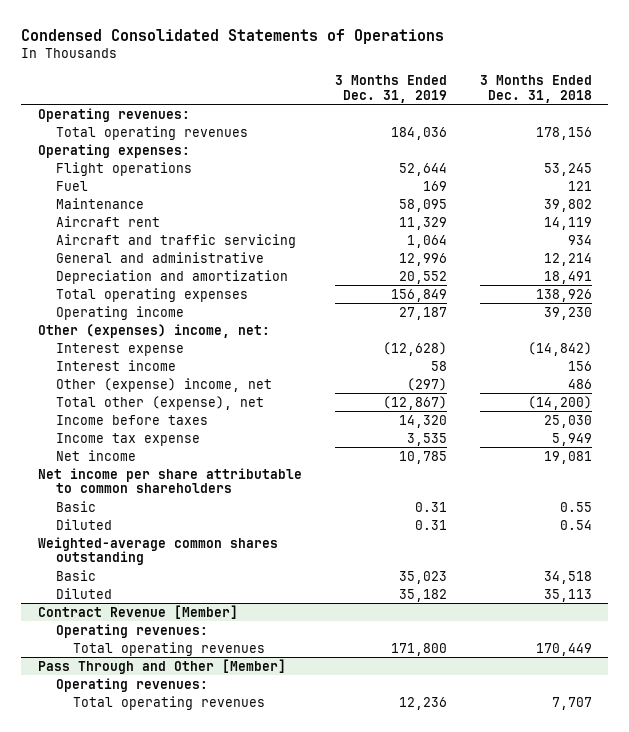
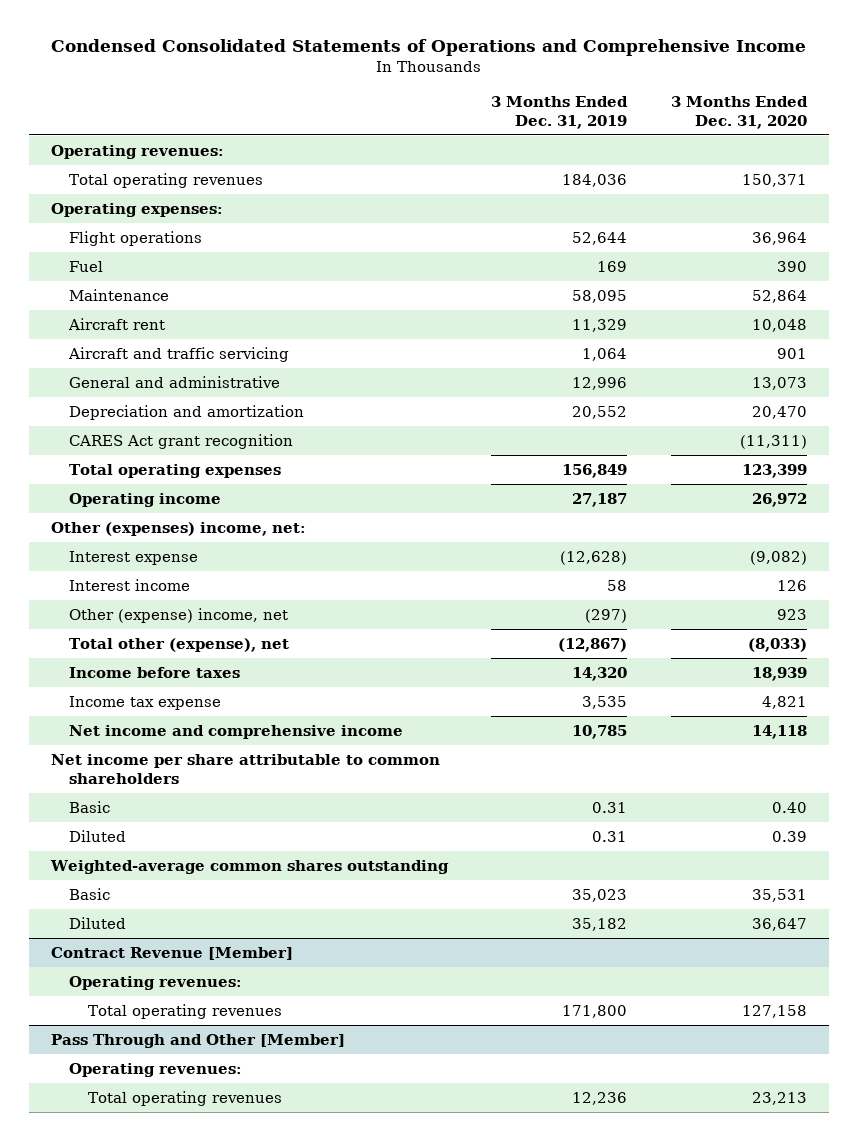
[21,29,445,45] Condensed Consolidated Statements of Operations -> [50,38,806,56] Condensed Consolidated Statements of Operations and Comprehensive Income
[479,74,592,103] 3 Months Ended Dec. 31, 2018 -> none
none -> [670,95,808,129] 3 Months Ended Dec. 31, 2020
none -> [69,433,294,449] CARES Act grant recognition
[55,449,136,461] Net income -> [69,724,404,739] Net income and comprehensive income

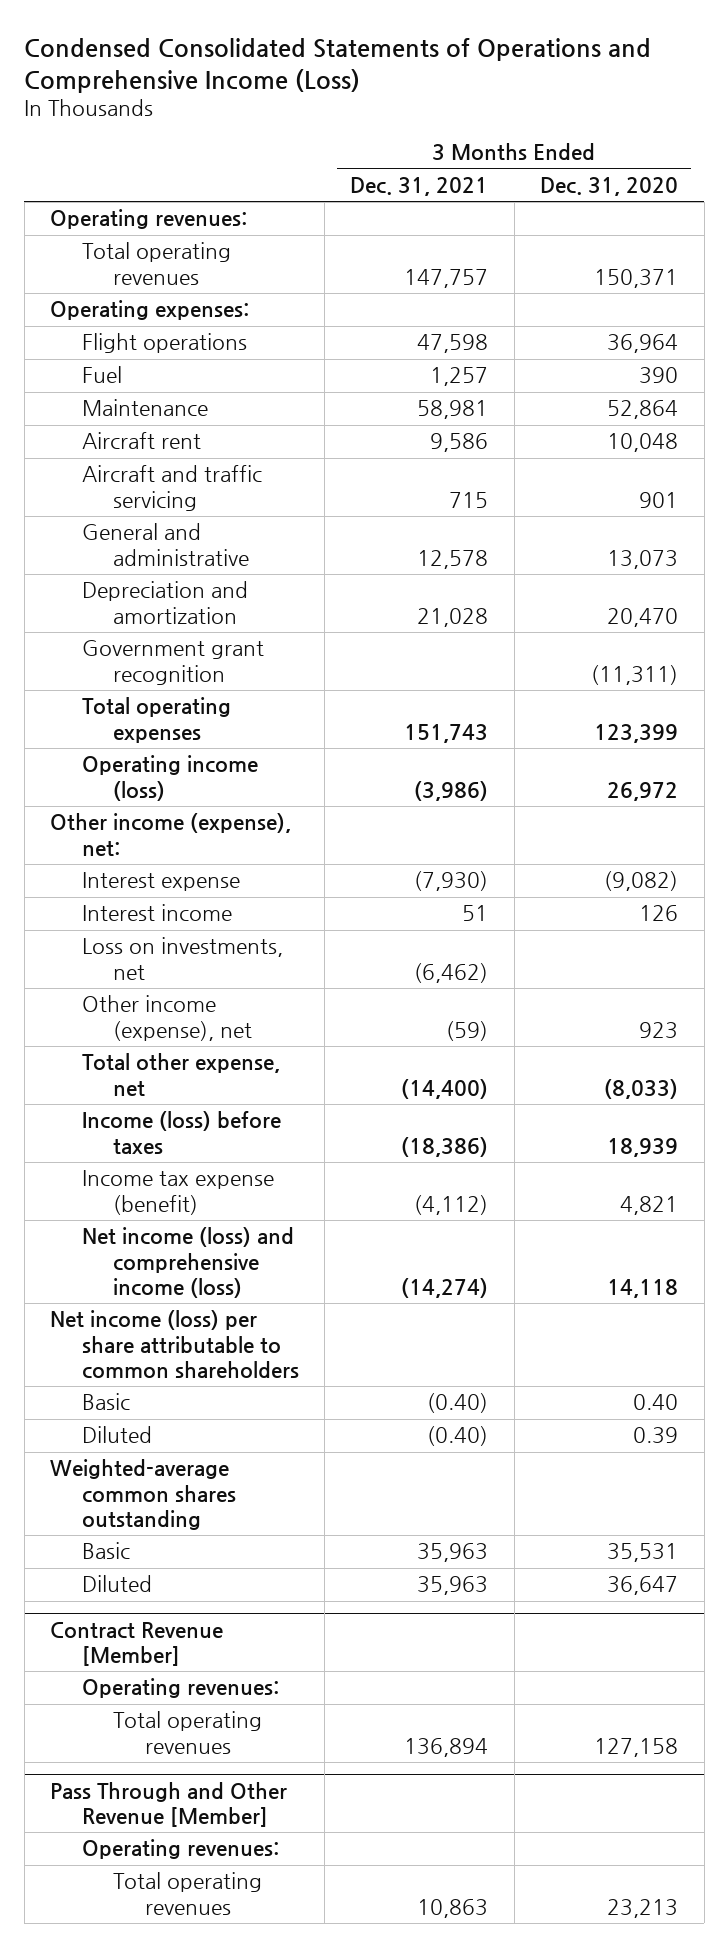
[50,38,806,56] Condensed Consolidated Statements of Operations and Comprehensive Income -> [24,37,652,93] Condensed Consolidated Statements of Operations and Comprehensive Income (Loss)
[491,95,629,129] 3 Months Ended Dec. 31, 2019 -> none
none -> [350,177,489,197] Dec. 31, 2021
[69,433,294,449] CARES Act grant recognition -> [81,640,264,685] Government grant recognition
[69,492,222,507] Operating income -> [81,755,258,801] Operating income (loss)
[50,521,306,536] Other (expenses) income, net: -> [50,813,292,856] Other income (expense), net:
none -> [81,937,283,980] Loss on investments, net
[69,607,289,623] Other (expense) income, net -> [81,995,253,1041] Other income (expense), net
[69,637,290,652] Total other (expense), net -> [81,1053,280,1096] Total other expense, net
[69,666,241,678] Income before taxes -> [81,1111,281,1154] Income (loss) before taxes
[69,695,222,710] Income tax expense -> [81,1170,274,1215] Income tax expense (benefit)
[69,724,404,739] Net income and comprehensive income -> [81,1227,294,1298] Net income (loss) and comprehensive income (loss)
[50,753,440,784] Net income per share attributable to common shareholders -> [50,1310,299,1379] Net income (loss) per share attributable to common shareholders
[50,1033,345,1048] Pass Through and Other [Member] -> [50,1782,288,1828] Pass Through and Other Revenue [Member]

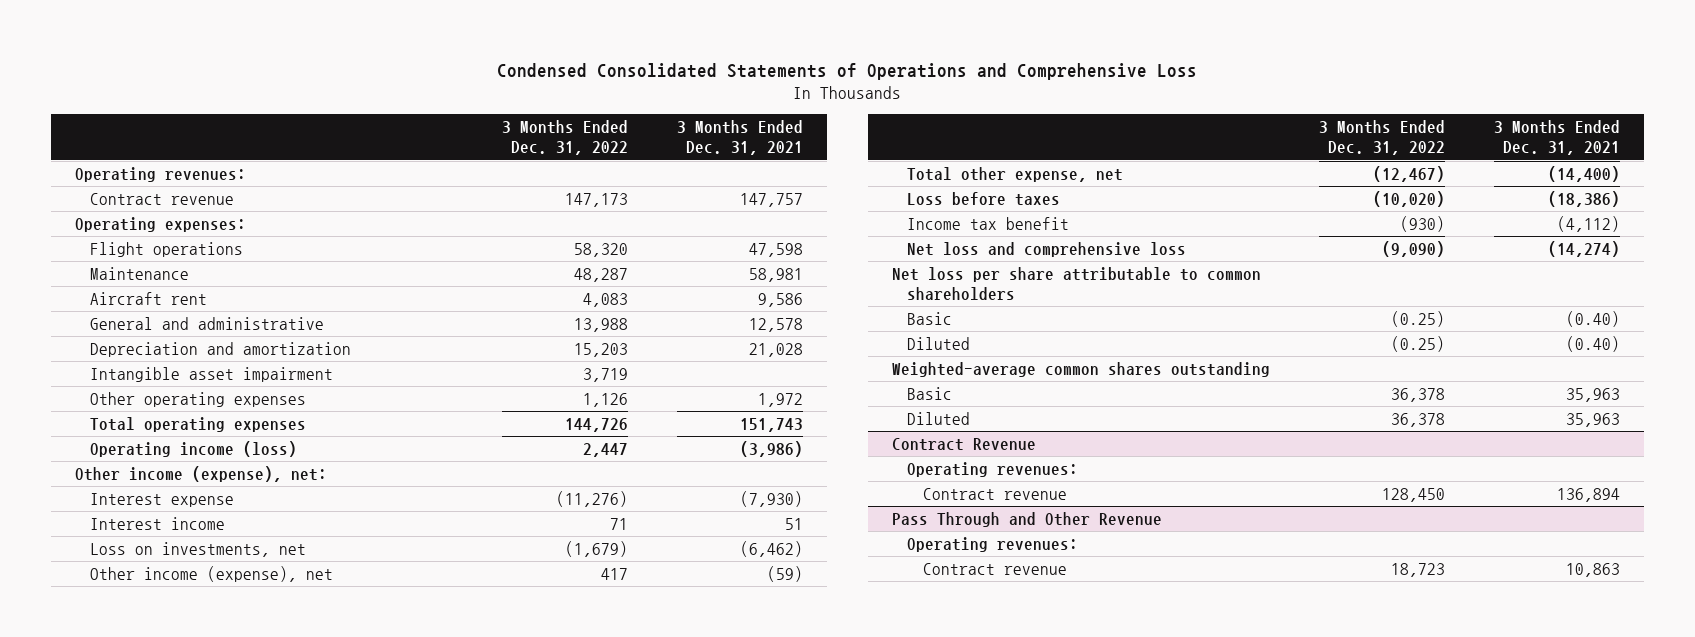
[24,37,652,93] Condensed Consolidated Statements of Operations and Comprehensive Income (Loss) -> [497,62,1198,80] Condensed Consolidated Statements of Operations and Comprehensive Loss
[540,177,679,197] Dec. 31, 2020 -> none
none -> [501,119,628,156] 3 Months Ended Dec. 31, 2022
[81,242,231,285] Total operating revenues -> [90,192,235,205] Contract revenue
[81,366,122,384] Fuel -> none
[81,465,262,511] Aircraft and traffic servicing -> none
[81,640,264,685] Government grant recognition -> none
none -> [90,366,334,382] Intangible asset impairment
none -> [90,391,307,407] Other operating expenses
[81,1111,281,1154] Income (loss) before taxes -> [907,191,1061,206] Loss before taxes
[81,1170,274,1215] Income tax expense (benefit) -> [907,216,1070,230] Income tax benefit
[81,1227,294,1298] Net income (loss) and comprehensive income (loss) -> [907,241,1187,257] Net loss and comprehensive loss
[50,1310,299,1379] Net income (loss) per share attributable to common shareholders -> [892,266,1262,301] Net loss per share attributable to common shareholders
[50,1622,224,1667] Contract Revenue [Member] -> [892,437,1037,451] Contract Revenue
[113,1711,263,1754] Total operating revenues -> [922,487,1067,500] Contract revenue
[50,1782,288,1828] Pass Through and Other Revenue [Member] -> [892,511,1163,527] Pass Through and Other Revenue
[113,1872,263,1915] Total operating revenues -> [922,562,1067,575] Contract revenue

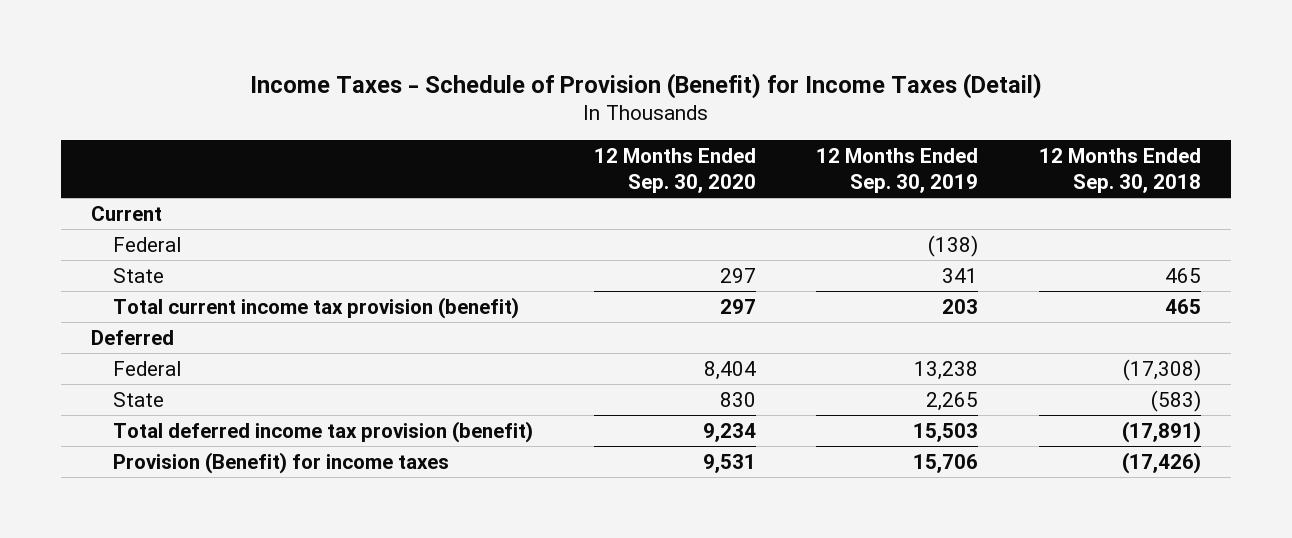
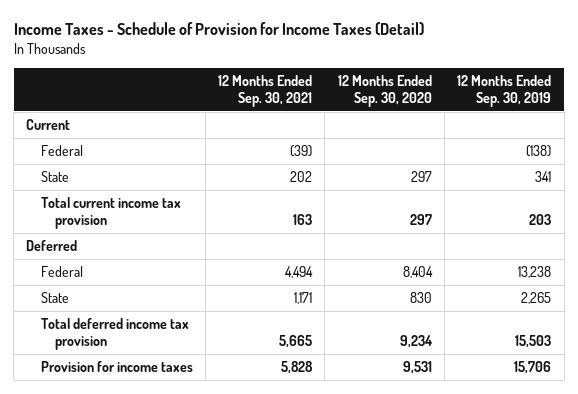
[249,72,1042,99] Income Taxes - Schedule of Provision (Benefit) for Income Taxes (Detail) -> [13,22,424,36] Income Taxes - Schedule of Provision for Income Taxes (Detail)
[1038,148,1201,193] 12 Months Ended Sep. 30, 2018 -> none
none -> [218,74,313,107] 12 Months Ended Sep. 30, 2021
[113,296,520,319] Total current income tax provision (benefit) -> [40,197,181,230] Total current income tax provision
[113,420,534,443] Total deferred income tax provision (benefit) -> [40,318,189,351] Total deferred income tax provision
[113,451,450,474] Provision (Benefit) for income taxes -> [40,361,193,373] Provision for income taxes

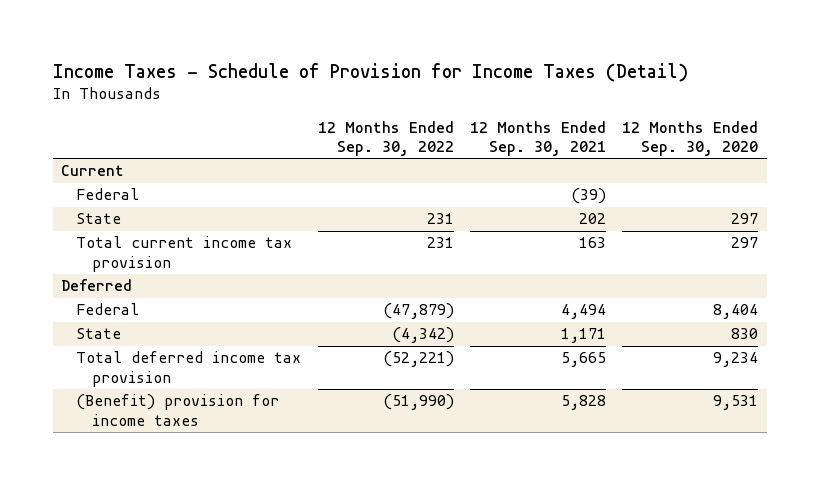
[457,74,552,107] 12 Months Ended Sep. 30, 2019 -> none
none -> [317,120,454,157] 12 Months Ended Sep. 30, 2022
[40,361,193,373] Provision for income taxes -> [76,394,280,426] (Benefit) provision for income taxes

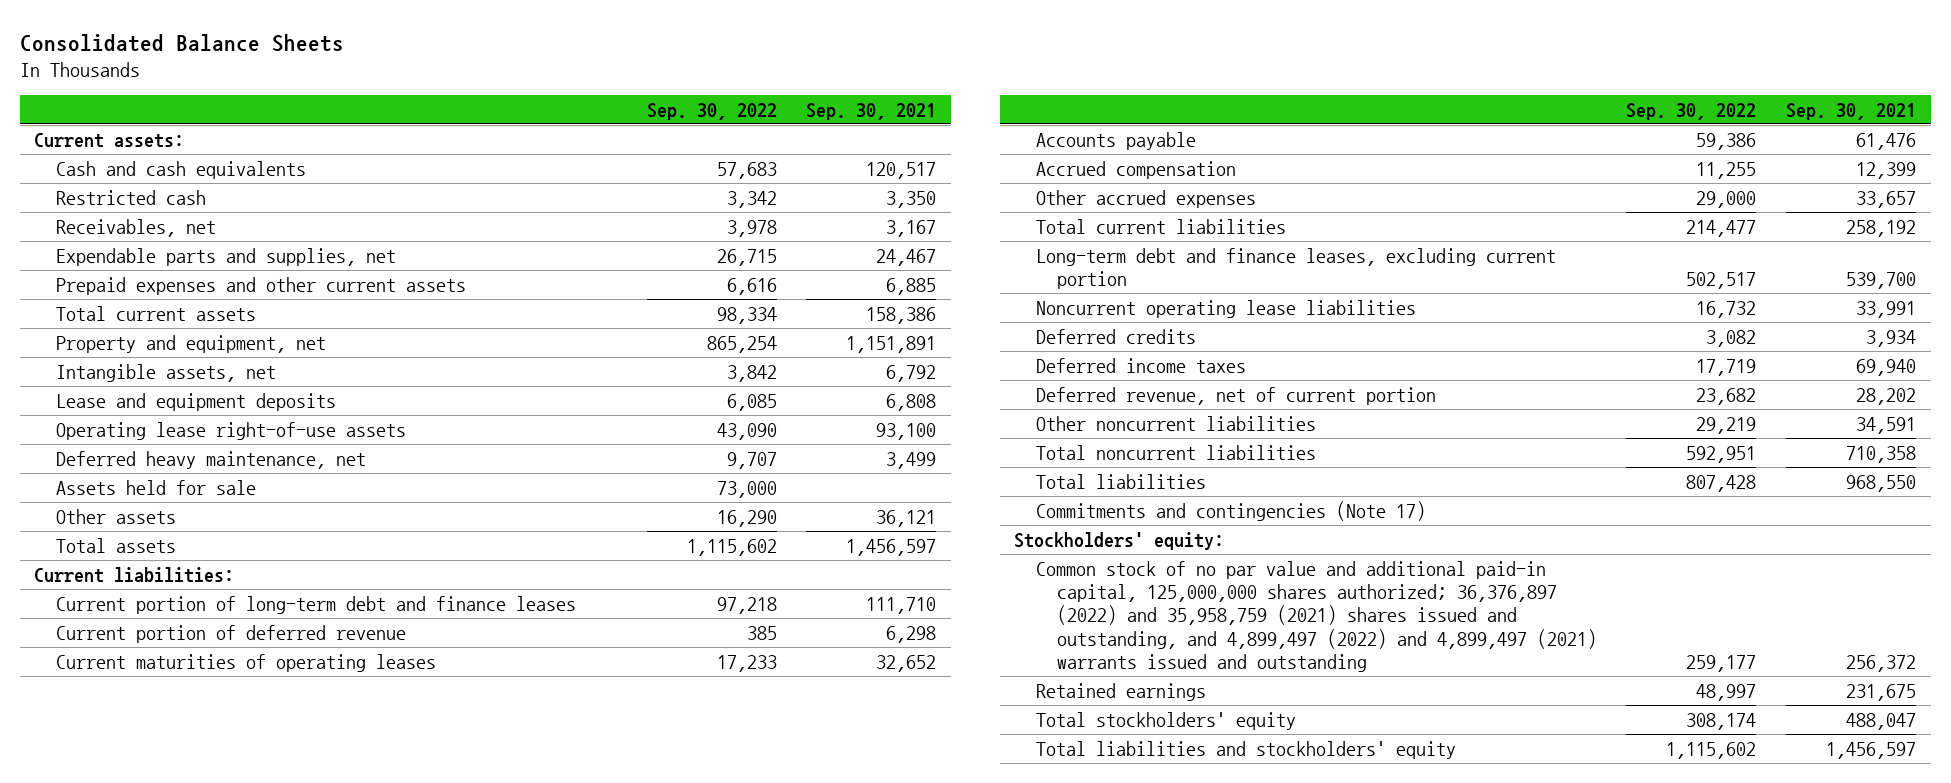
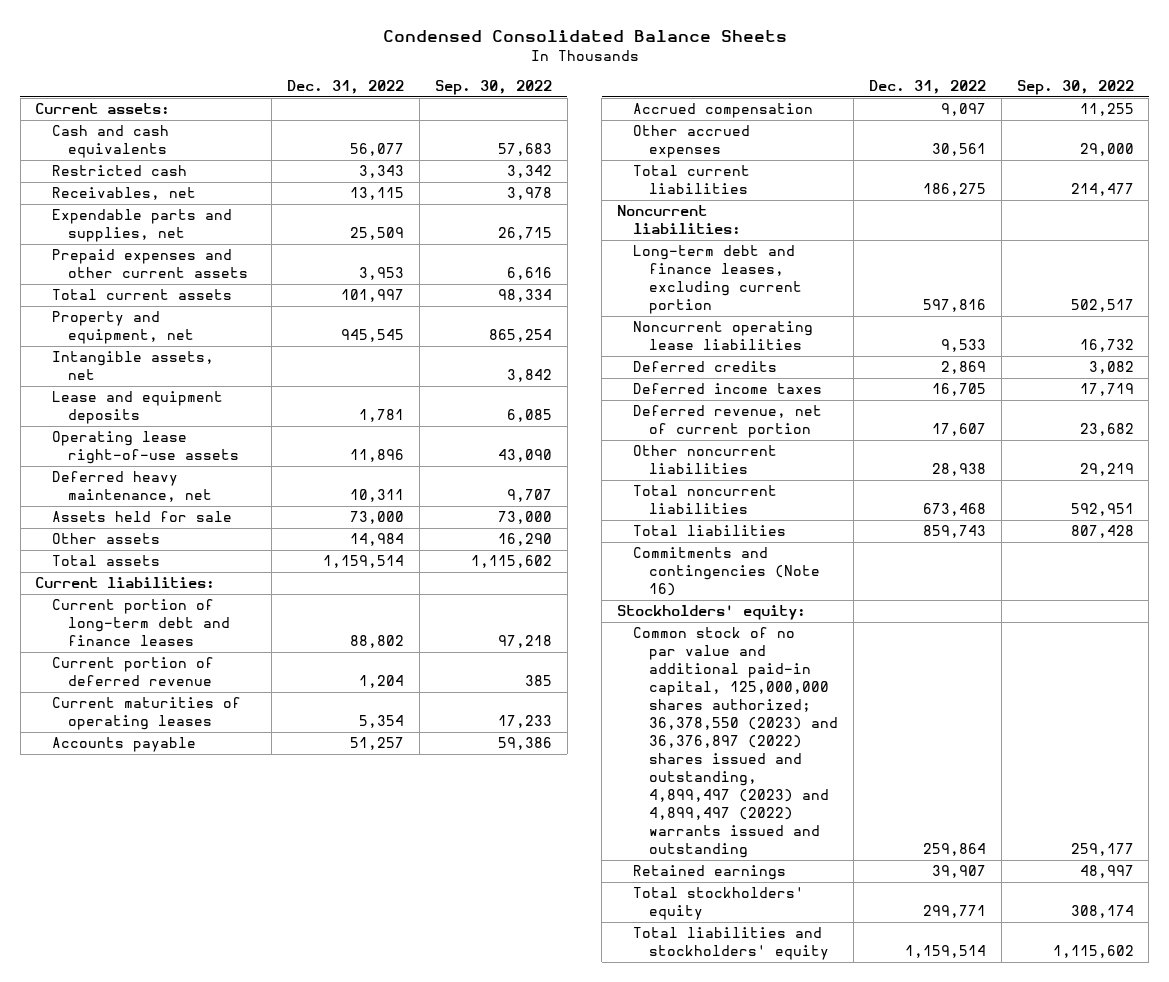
[19,33,344,52] Consolidated Balance Sheets -> [382,29,787,42] Condensed Consolidated Balance Sheets
[806,102,937,120] Sep. 30, 2021 -> none
none -> [287,79,405,94] Dec. 31, 2022
none -> [617,205,742,235] Noncurrent liabilities:
[1035,500,1426,521] Commitments and contingencies (Note 17) -> [633,547,821,597] Commitments and contingencies (Note 16)
[1035,560,1597,673] Common stock of no par value and additional paid-in capital, 125,000,000 shares authorized; 36,376,897 (2022) and 35,958,759 (2021) shares issued and outstanding, and 4,899,497 (2022) and 4,899,497 (2021) warrants issued and outstanding -> [633,627,839,859] Common stock of no par value and additional paid-in capital, 125,000,000 shares authorized; 36,378,550 (2023) and 36,376,897 (2022) shares issued and outstanding, 4,899,497 (2023) and 4,899,497 (2022) warrants issued and outstanding

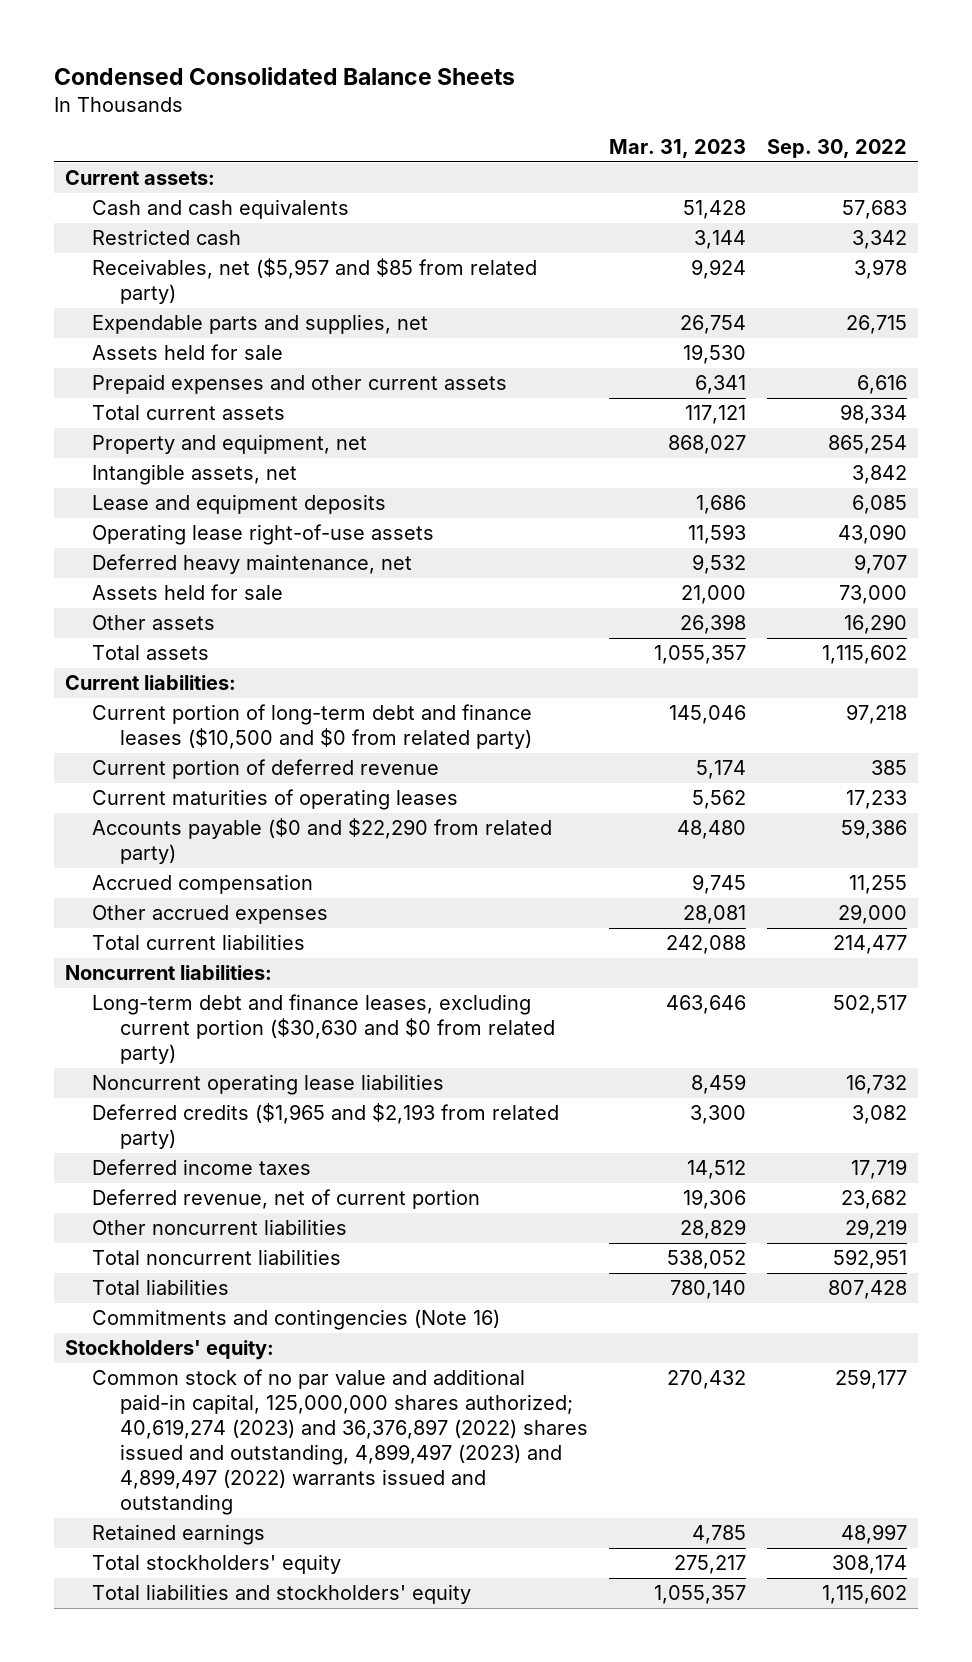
[287,79,405,94] Dec. 31, 2022 -> none
none -> [608,139,746,159] Mar. 31, 2023
[51,187,196,201] Receivables, net -> [92,258,538,305] Receivables, net ($5,957 and $85 from related party)
none -> [92,344,284,361] Assets held for sale
[51,599,230,647] Current portion of long-term debt and finance leases -> [92,704,533,750] Current portion of long-term debt and finance leases ($10,500 and $0 from related party)
[51,737,196,753] Accounts payable -> [92,818,553,865] Accounts payable ($0 and $22,290 from related party)
[633,245,803,315] Long-term debt and finance leases, excluding current portion -> [92,994,555,1065] Long-term debt and finance leases, excluding current portion ($30,630 and $0 from related party)
[633,361,778,373] Deferred credits -> [92,1103,560,1150] Deferred credits ($1,965 and $2,193 from related party)
[633,627,839,859] Common stock of no par value and additional paid-in capital, 125,000,000 shares authorized; 36,378,550 (2023) and 36,376,897 (2022) shares issued and outstanding, 4,899,497 (2023) and 4,899,497 (2022) warrants issued and outstanding -> [92,1369,588,1515] Common stock of no par value and additional paid-in capital, 125,000,000 shares authorized; 40,619,274 (2023) and 36,376,897 (2022) shares issued and outstanding, 4,899,497 (2023) and 4,899,497 (2022) warrants issued and outstanding

